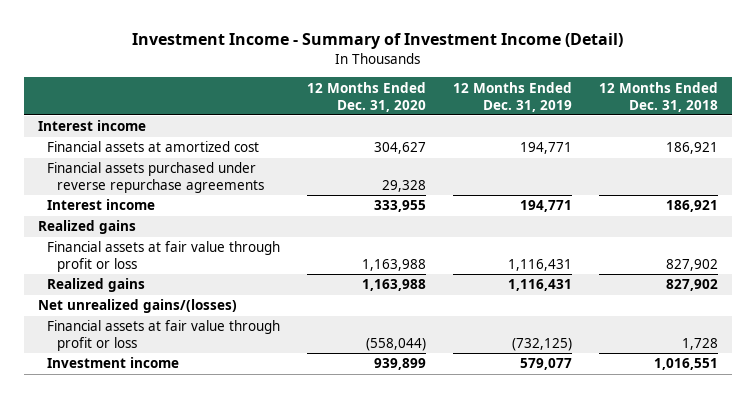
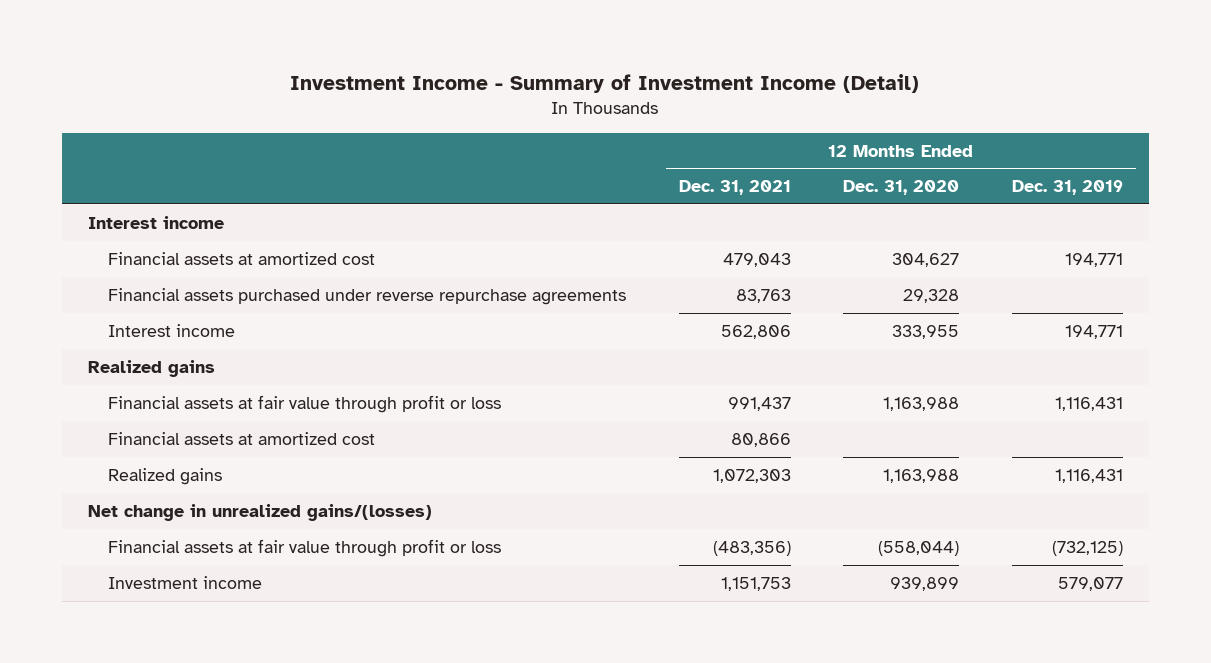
[599,81,719,112] 12 Months Ended Dec. 31, 2018 -> none
none -> [678,180,791,196] Dec. 31, 2021
none -> [108,432,376,446] Financial assets at amortized cost
[37,299,237,314] Net unrealized gains/(losses) -> [87,504,432,522] Net change in unrealized gains/(losses)

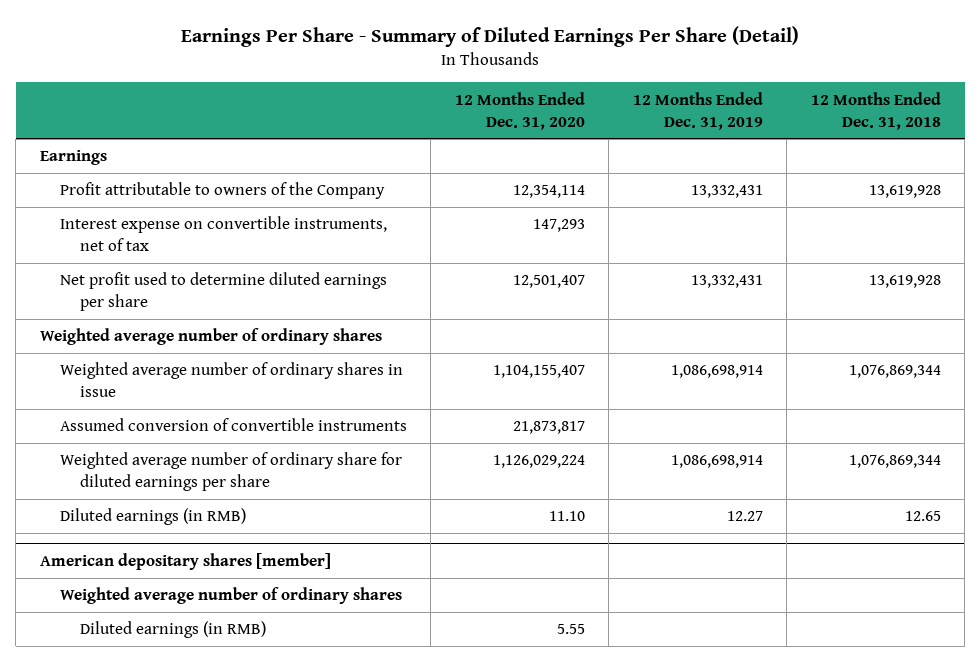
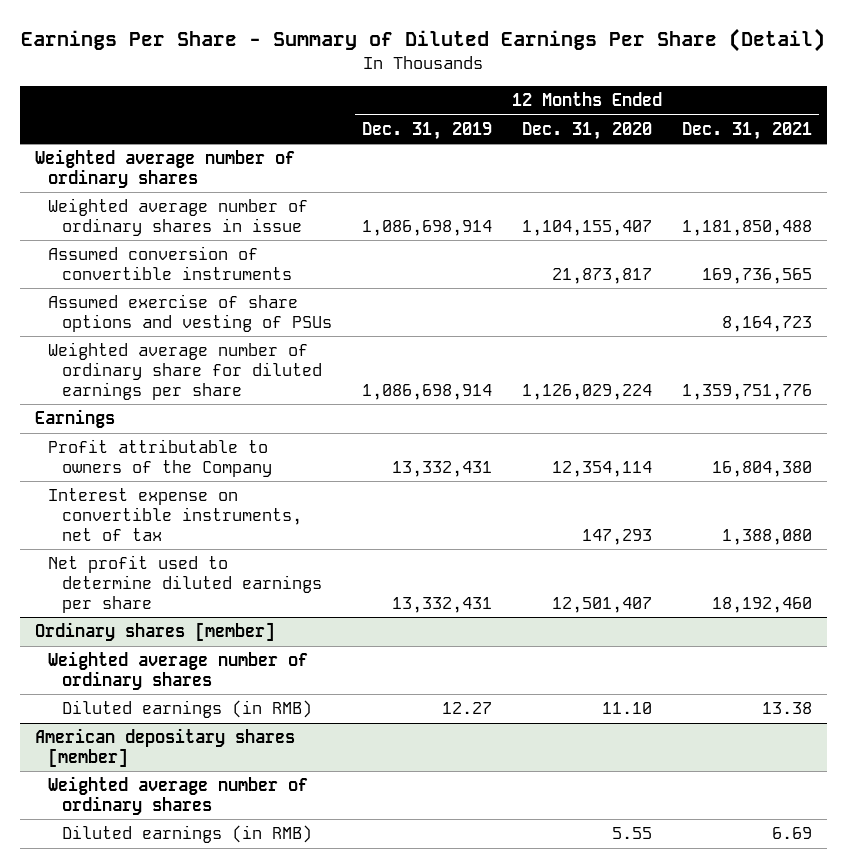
[810,91,941,130] 12 Months Ended Dec. 31, 2018 -> none
none -> [681,121,812,140] Dec. 31, 2021
none -> [34,149,295,188] Weighted average number of ordinary shares
[59,362,403,398] Weighted average number of ordinary shares in issue -> [48,198,309,236] Weighted average number of ordinary shares in issue
[59,418,407,432] Assumed conversion of convertible instruments -> [48,246,293,280] Assumed conversion of convertible instruments
none -> [48,294,333,332] Assumed exercise of share options and vesting of PSUs
[59,452,402,492] Weighted average number of ordinary share for diluted earnings per share -> [48,342,323,400] Weighted average number of ordinary share for diluted earnings per share
none -> [34,622,275,642] Ordinary shares [member]

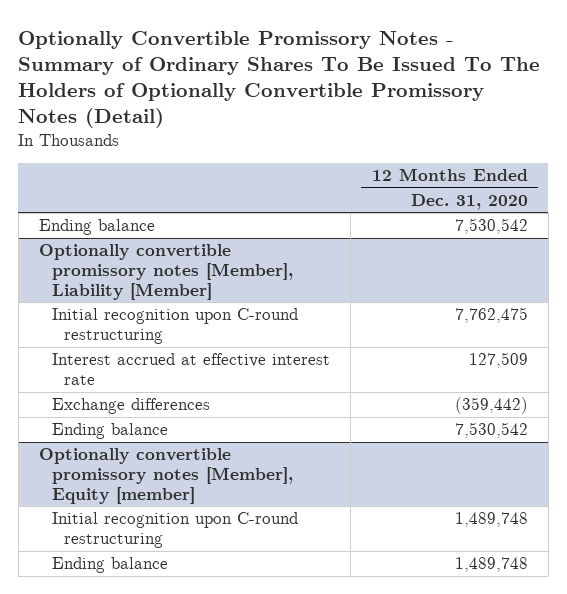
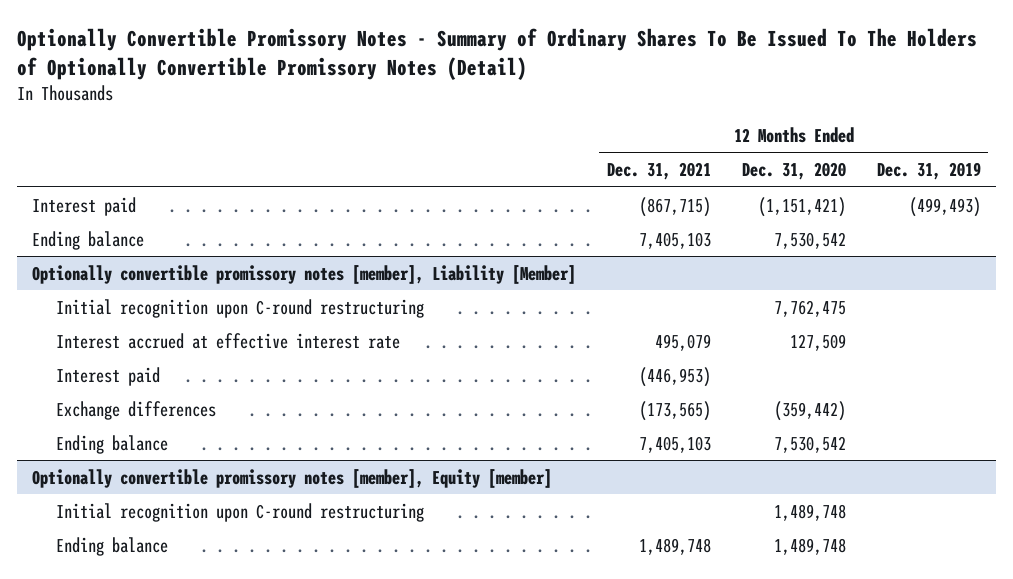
none -> [606,162,711,181] Dec. 31, 2021
none -> [876,162,981,181] Dec. 31, 2019
none -> [32,196,137,216] Interest paid
[39,244,293,300] Optionally convertible promissory notes [Member], Liability [Member] -> [32,264,577,284] Optionally convertible promissory notes [member], Liability [Member]
none -> [56,366,161,386] Interest paid
[39,448,293,504] Optionally convertible promissory notes [Member], Equity [member] -> [32,468,553,488] Optionally convertible promissory notes [member], Equity [member]

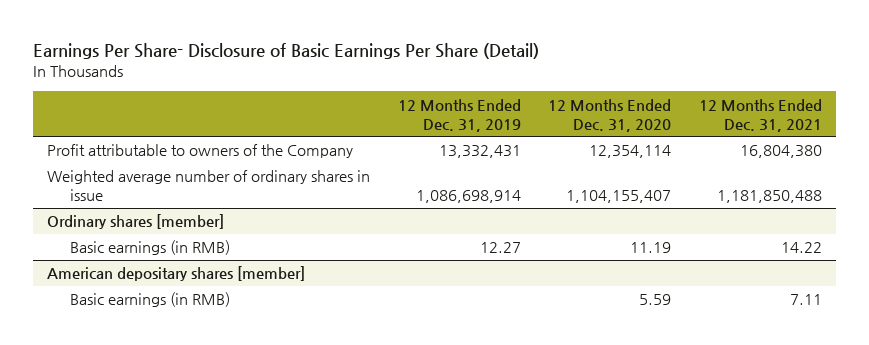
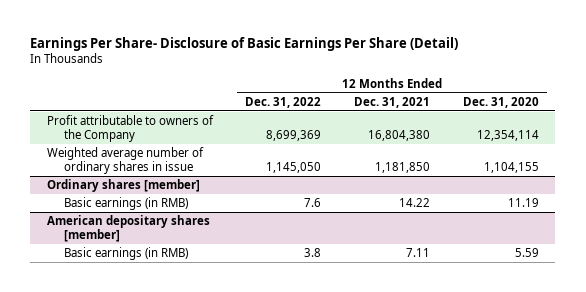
[397,98,521,132] 12 Months Ended Dec. 31, 2019 -> none
none -> [245,96,322,108] Dec. 31, 2022
[566,190,672,204] 1,104,155,407 -> [484,162,540,174] 1,104,155
[717,190,823,204] 1,181,850,488 -> [375,162,431,174] 1,181,850

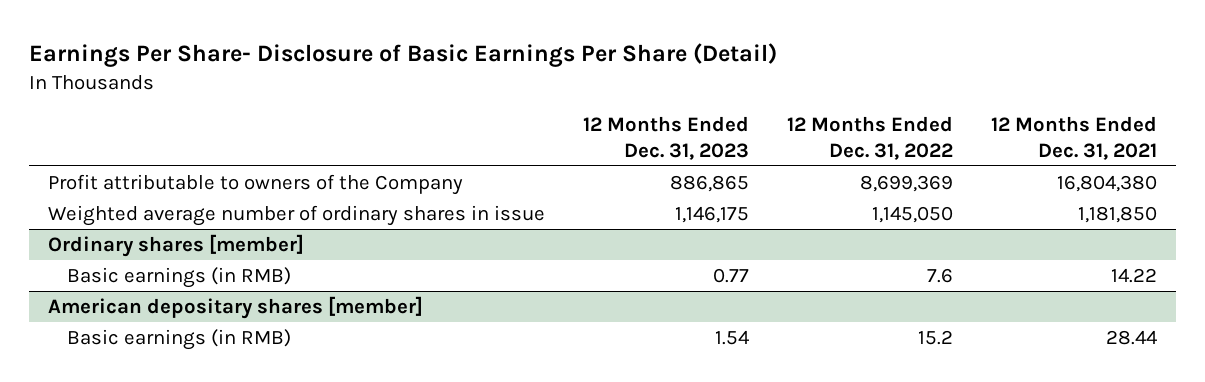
[463,96,540,108] Dec. 31, 2020 -> none
none -> [582,116,749,160] 12 Months Ended Dec. 31, 2023
[304,248,322,258] 3.8 -> [917,329,953,345] 15.2
[406,248,431,258] 7.11 -> [1105,329,1157,345] 28.44

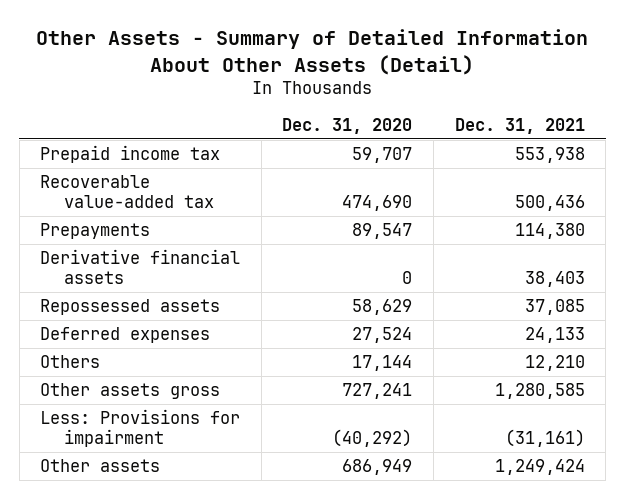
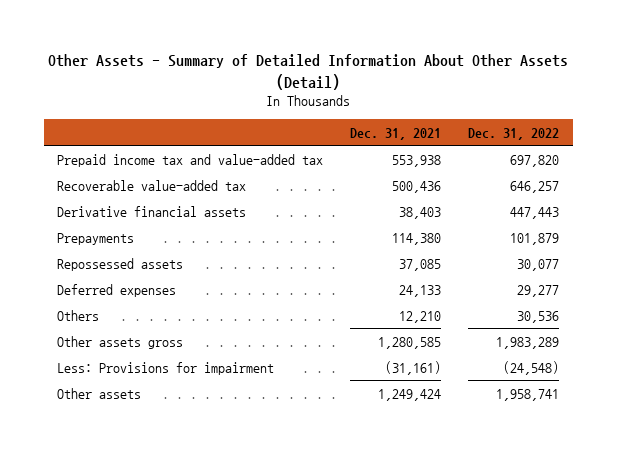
[282,118,413,135] Dec. 31, 2020 -> none
none -> [468,127,560,140] Dec. 31, 2022
[40,145,221,164] Prepaid income tax -> [57,153,324,167] Prepaid income tax and value-added tax
[40,223,151,240] Prepayments -> [57,232,135,245] Prepayments

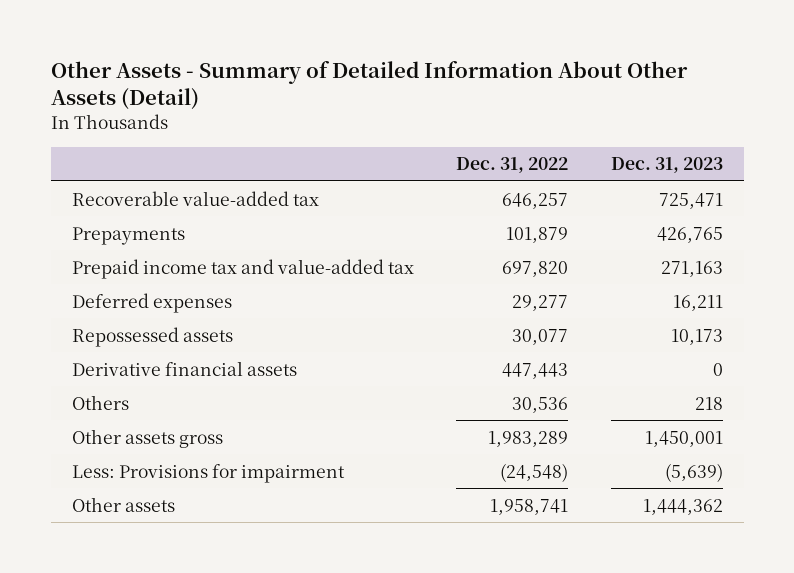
[350,127,442,140] Dec. 31, 2021 -> none
none -> [610,157,723,174] Dec. 31, 2023
[57,153,324,167] Prepaid income tax and value-added tax -> [71,258,414,279] Prepaid income tax and value-added tax
[57,257,184,271] Repossessed assets -> [71,326,233,347] Repossessed assets
[57,205,247,217] Derivative financial assets -> [71,360,297,376] Derivative financial assets

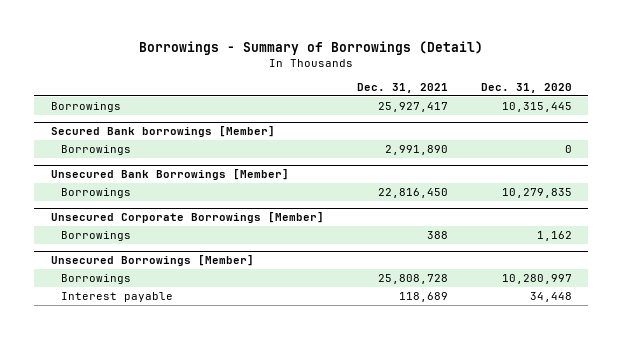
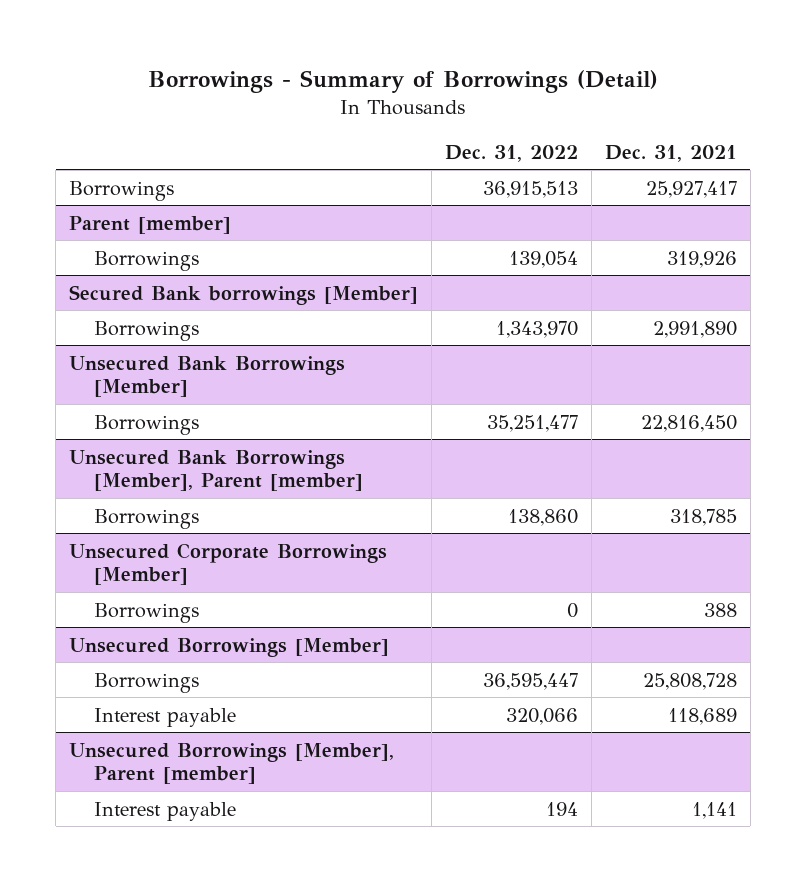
[480,82,572,93] Dec. 31, 2020 -> none
none -> [444,144,578,162] Dec. 31, 2022
none -> [69,215,232,234] Parent [member]
none -> [93,250,199,271] Borrowings
none -> [69,449,363,492] Unsecured Bank Borrowings [Member], Parent [member]
none -> [93,508,199,529] Borrowings
none -> [69,742,395,785] Unsecured Borrowings [Member], Parent [member]
none -> [93,801,236,821] Interest payable

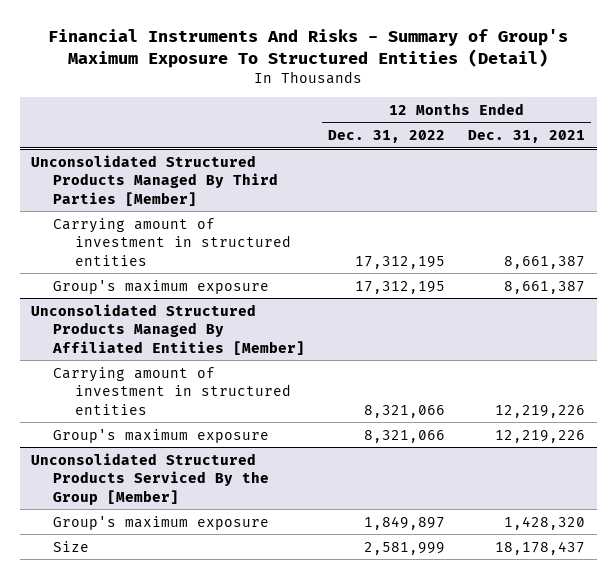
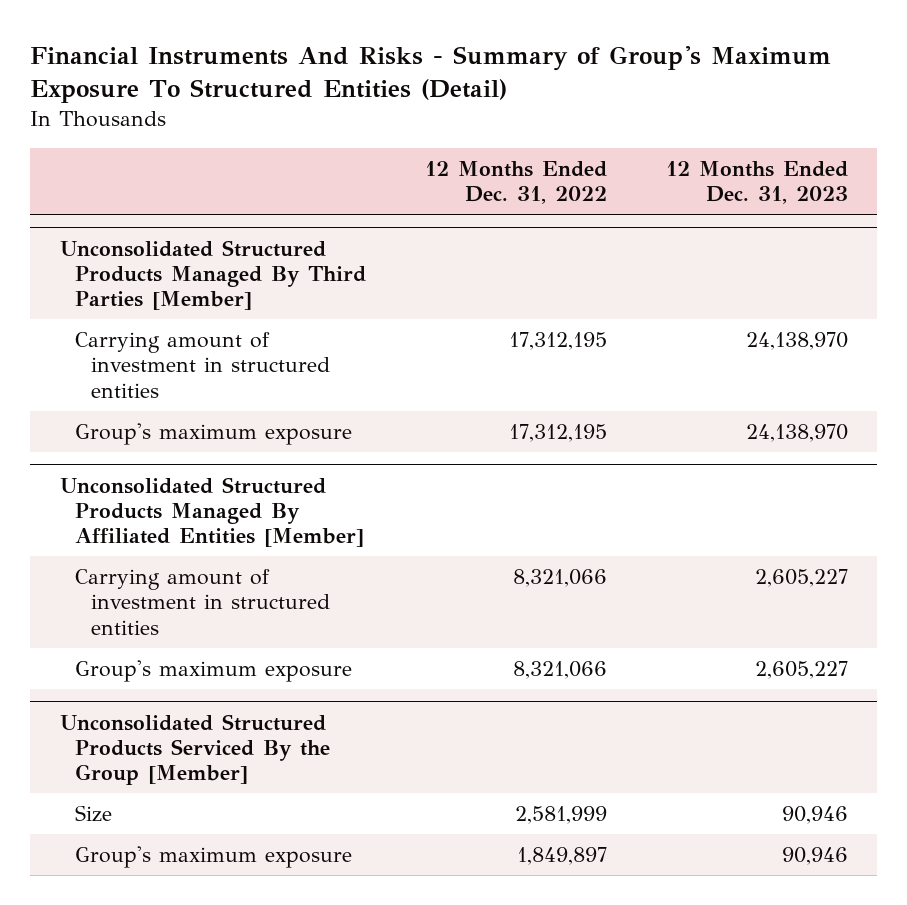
[468,130,586,144] Dec. 31, 2021 -> none
none -> [665,160,848,205] 12 Months Ended Dec. 31, 2023
[53,515,270,530] Group's maximum exposure -> [75,845,353,868] Group's maximum exposure

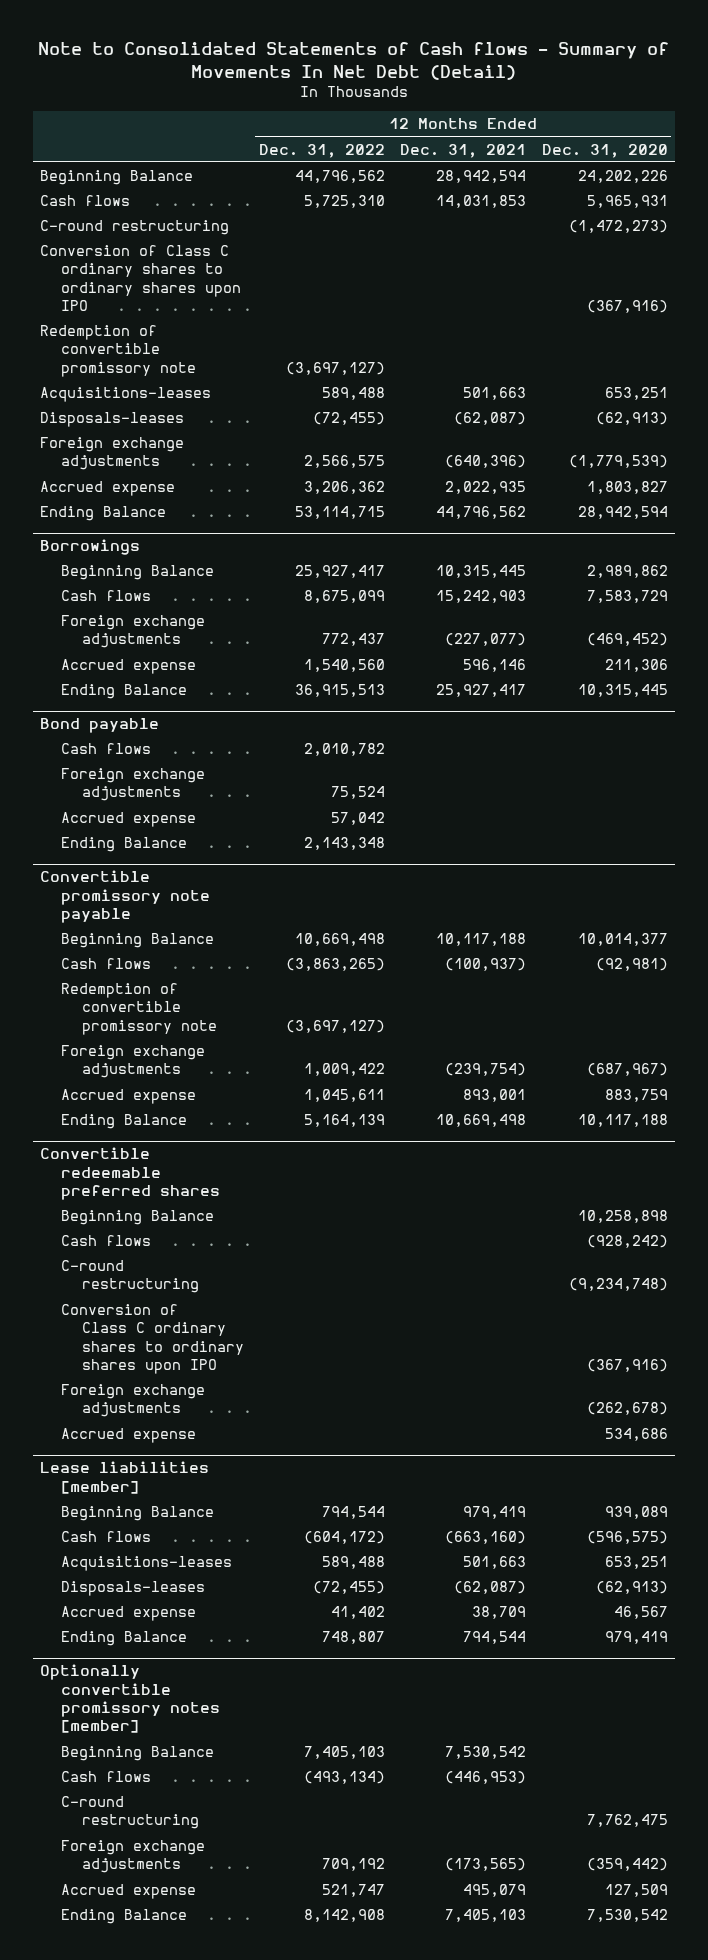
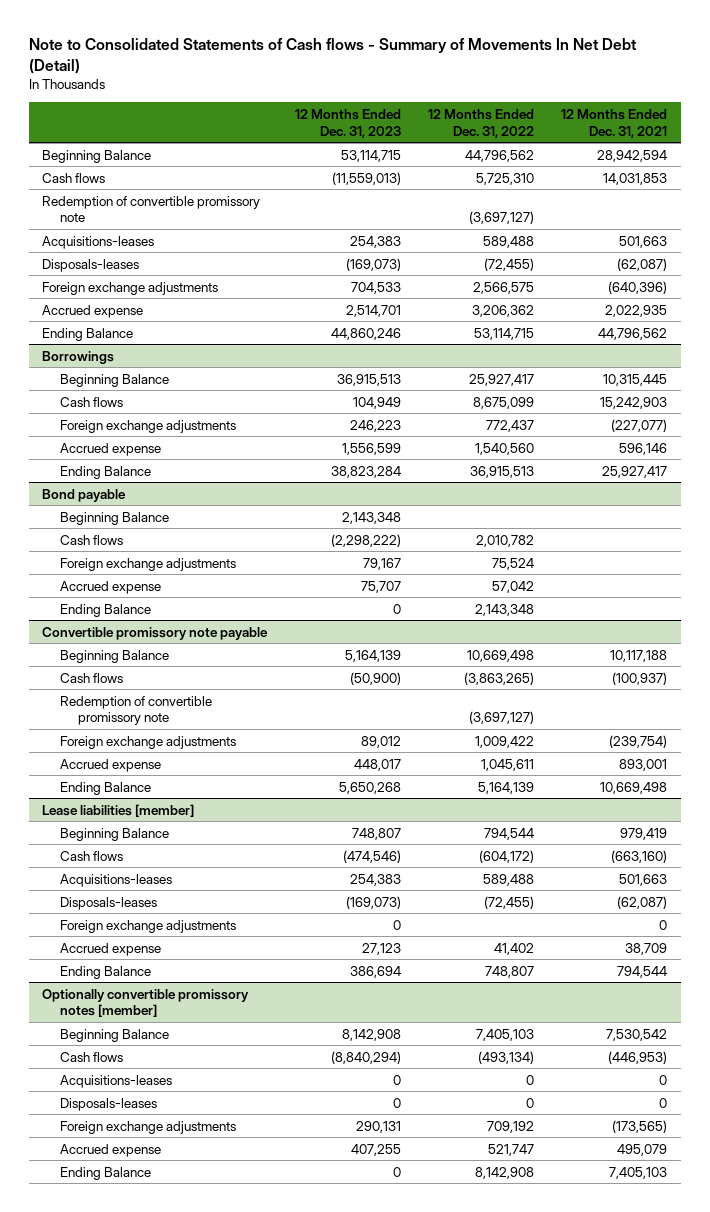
[541,143,668,158] Dec. 31, 2020 -> none
none -> [294,108,401,138] 12 Months Ended Dec. 31, 2023
[40,220,230,236] C-round restructuring -> none
[40,245,242,312] Conversion of Class C ordinary shares to ordinary shares upon IPO -> none
none -> [60,511,170,525] Beginning Balance
[40,1147,221,1201] Convertible redeemable preferred shares -> none
[61,1210,215,1226] Beginning Balance -> none
[61,1235,152,1247] Cash flows -> none
[61,1260,200,1294] C-round restructuring -> none
[61,1304,245,1375] Conversion of Class C ordinary shares to ordinary shares upon IPO -> none
[61,1384,206,1418] Foreign exchange adjustments -> none
[61,1428,197,1444] Accrued expense -> none
none -> [60,919,237,933] Foreign exchange adjustments
[61,1796,200,1830] C-round restructuring -> none
none -> [60,1074,173,1088] Acquisitions-leases
none -> [60,1097,158,1111] Disposals-leases

